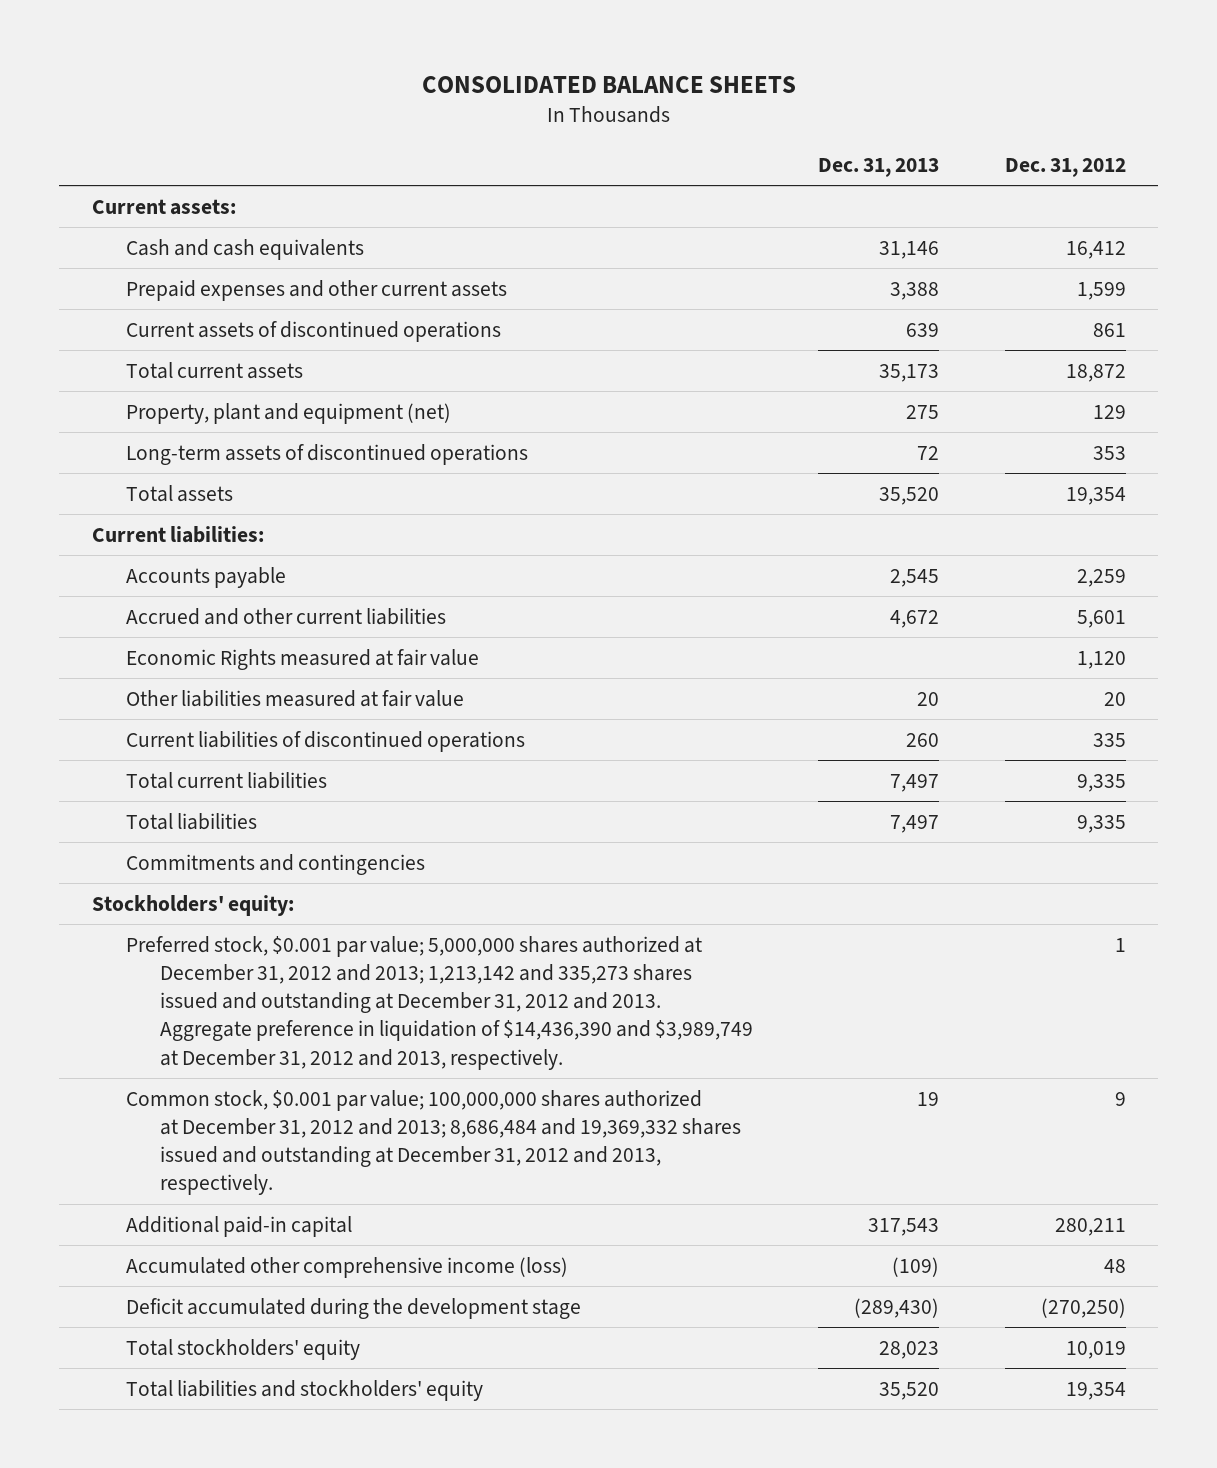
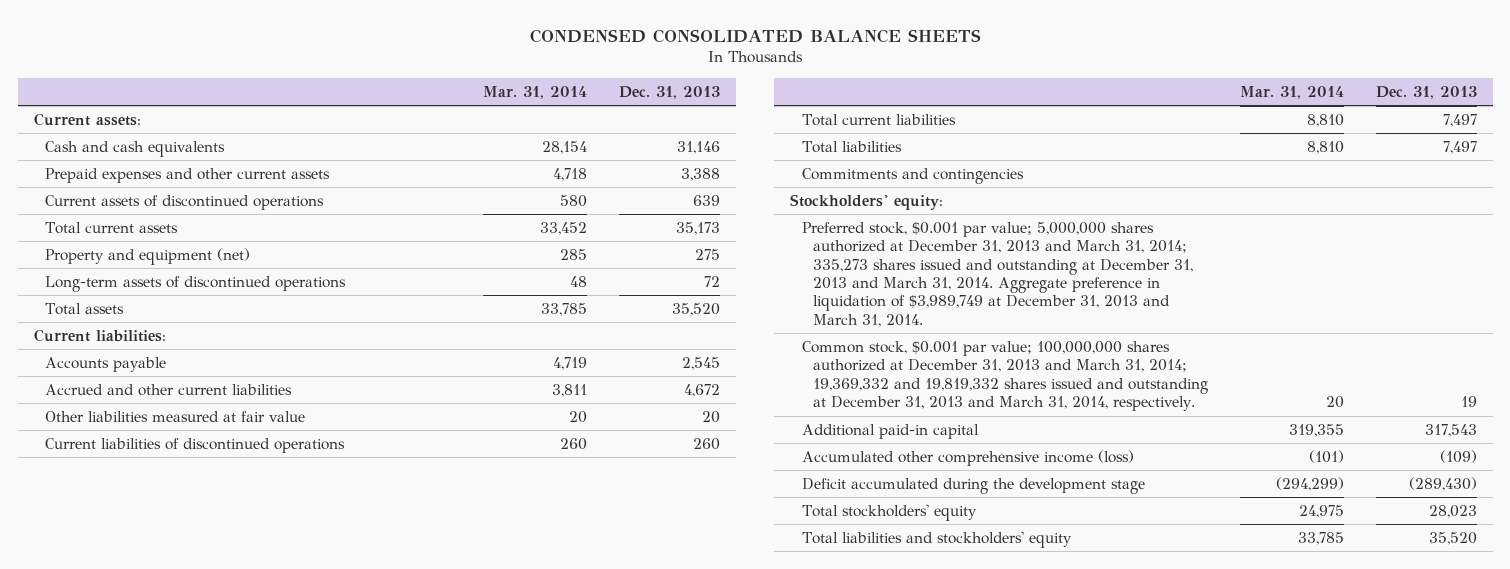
[421,75,796,93] CONSOLIDATED BALANCE SHEETS -> [530,28,982,43] CONDENSED CONSOLIDATED BALANCE SHEETS
[1004,157,1126,177] Dec. 31, 2012 -> none
none -> [483,85,588,99] Mar. 31, 2014
[125,402,451,424] Property, plant and equipment (net) -> [44,248,250,266] Property and equipment (net)
[125,648,479,670] Economic Rights measured at fair value -> none
[125,935,754,1070] Preferred stock, $0.001 par value; 5,000,000 shares authorized at December 31, 2012 and 2013; 1,213,142 and 335,273 shares issued and outstanding at December 31, 2012 and 2013. Aggregate preference in liquidation of $14,436,390 and $3,989,749 at December 31, 2012 and 2013, respectively. -> [801,222,1194,327] Preferred stock, $0.001 par value; 5,000,000 shares authorized at December 31, 2013 and March 31, 2014; 335,273 shares issued and outstanding at December 31, 2013 and March 31, 2014. Aggregate preference in liquidation of $3,989,749 at December 31, 2013 and March 31, 2014.
[125,1089,742,1196] Common stock, $0.001 par value; 100,000,000 shares authorized at December 31, 2012 and 2013; 8,686,484 and 19,369,332 shares issued and outstanding at December 31, 2012 and 2013, respectively. -> [801,341,1209,412] Common stock, $0.001 par value; 100,000,000 shares authorized at December 31, 2013 and March 31, 2014; 19,369,332 and 19,819,332 shares issued and outstanding at December 31, 2013 and March 31, 2014, respectively.

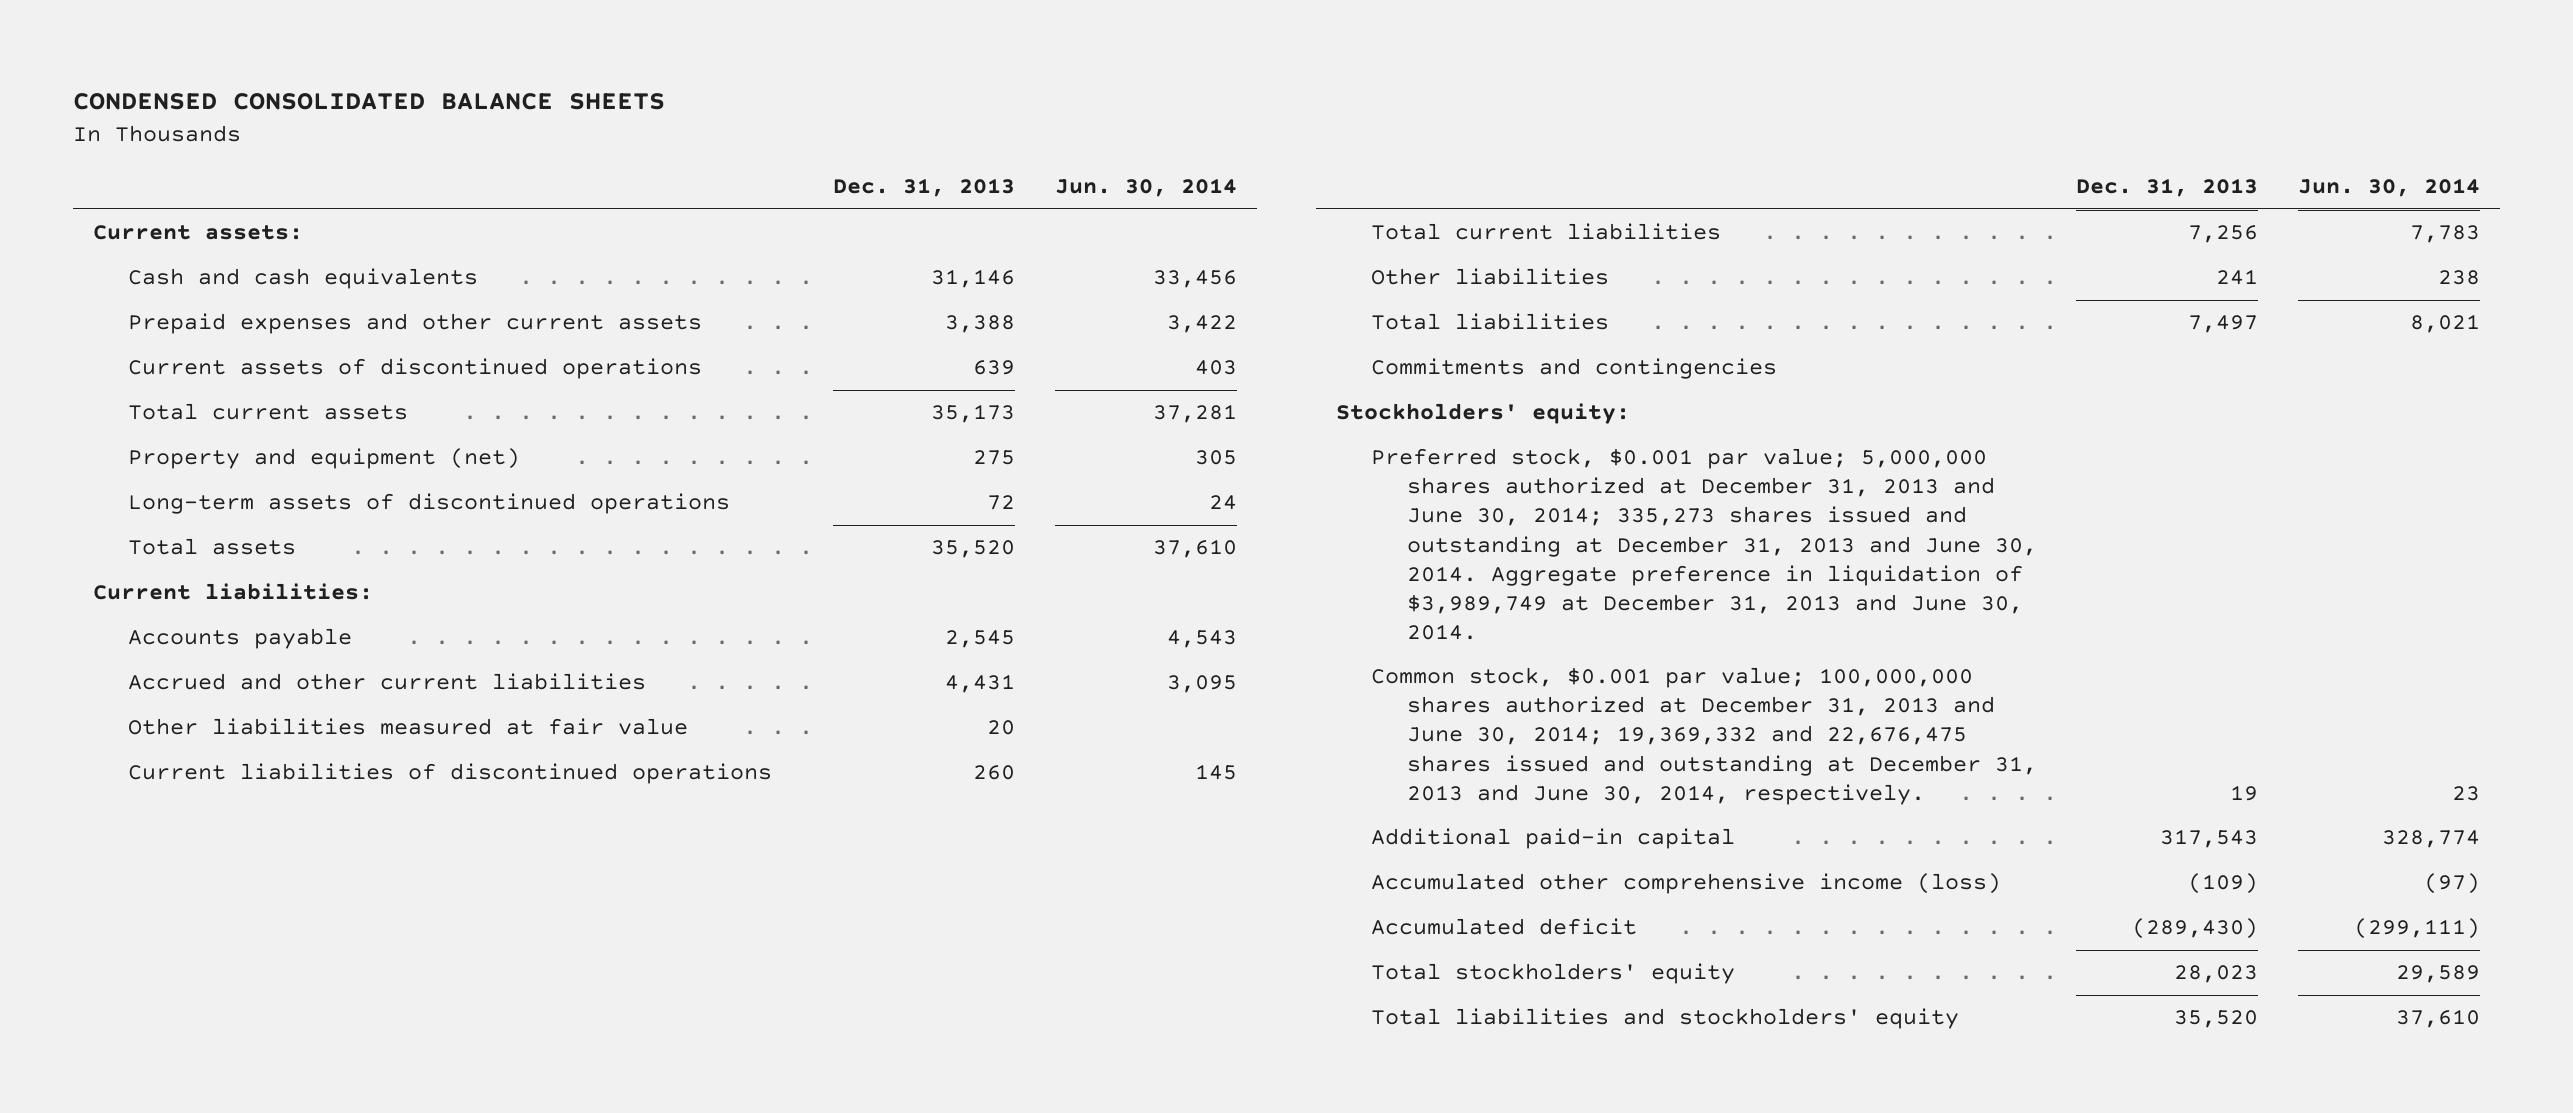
[483,85,588,99] Mar. 31, 2014 -> none
none -> [1055,178,1238,198] Jun. 30, 2014
[683,384,720,398] 4,672 -> [945,674,1016,694] 4,431
[1442,114,1477,128] 7,497 -> [2188,225,2259,244] 7,256
none -> [1371,268,1610,286] Other liabilities
[801,222,1194,327] Preferred stock, $0.001 par value; 5,000,000 shares authorized at December 31, 2013 and March 31, 2014; 335,273 shares issued and outstanding at December 31, 2013 and March 31, 2014. Aggregate preference in liquidation of $3,989,749 at December 31, 2013 and March 31, 2014. -> [1371,448,2037,640] Preferred stock, $0.001 par value; 5,000,000 shares authorized at December 31, 2013 and June 30, 2014; 335,273 shares issued and outstanding at December 31, 2013 and June 30, 2014. Aggregate preference in liquidation of $3,989,749 at December 31, 2013 and June 30, 2014.
[801,341,1209,412] Common stock, $0.001 par value; 100,000,000 shares authorized at December 31, 2013 and March 31, 2014; 19,369,332 and 19,819,332 shares issued and outstanding at December 31, 2013 and March 31, 2014, respectively. -> [1371,667,2037,805] Common stock, $0.001 par value; 100,000,000 shares authorized at December 31, 2013 and June 30, 2014; 19,369,332 and 22,676,475 shares issued and outstanding at December 31, 2013 and June 30, 2014, respectively.
[801,478,1145,495] Deficit accumulated during the development stage -> [1371,918,1638,936] Accumulated deficit

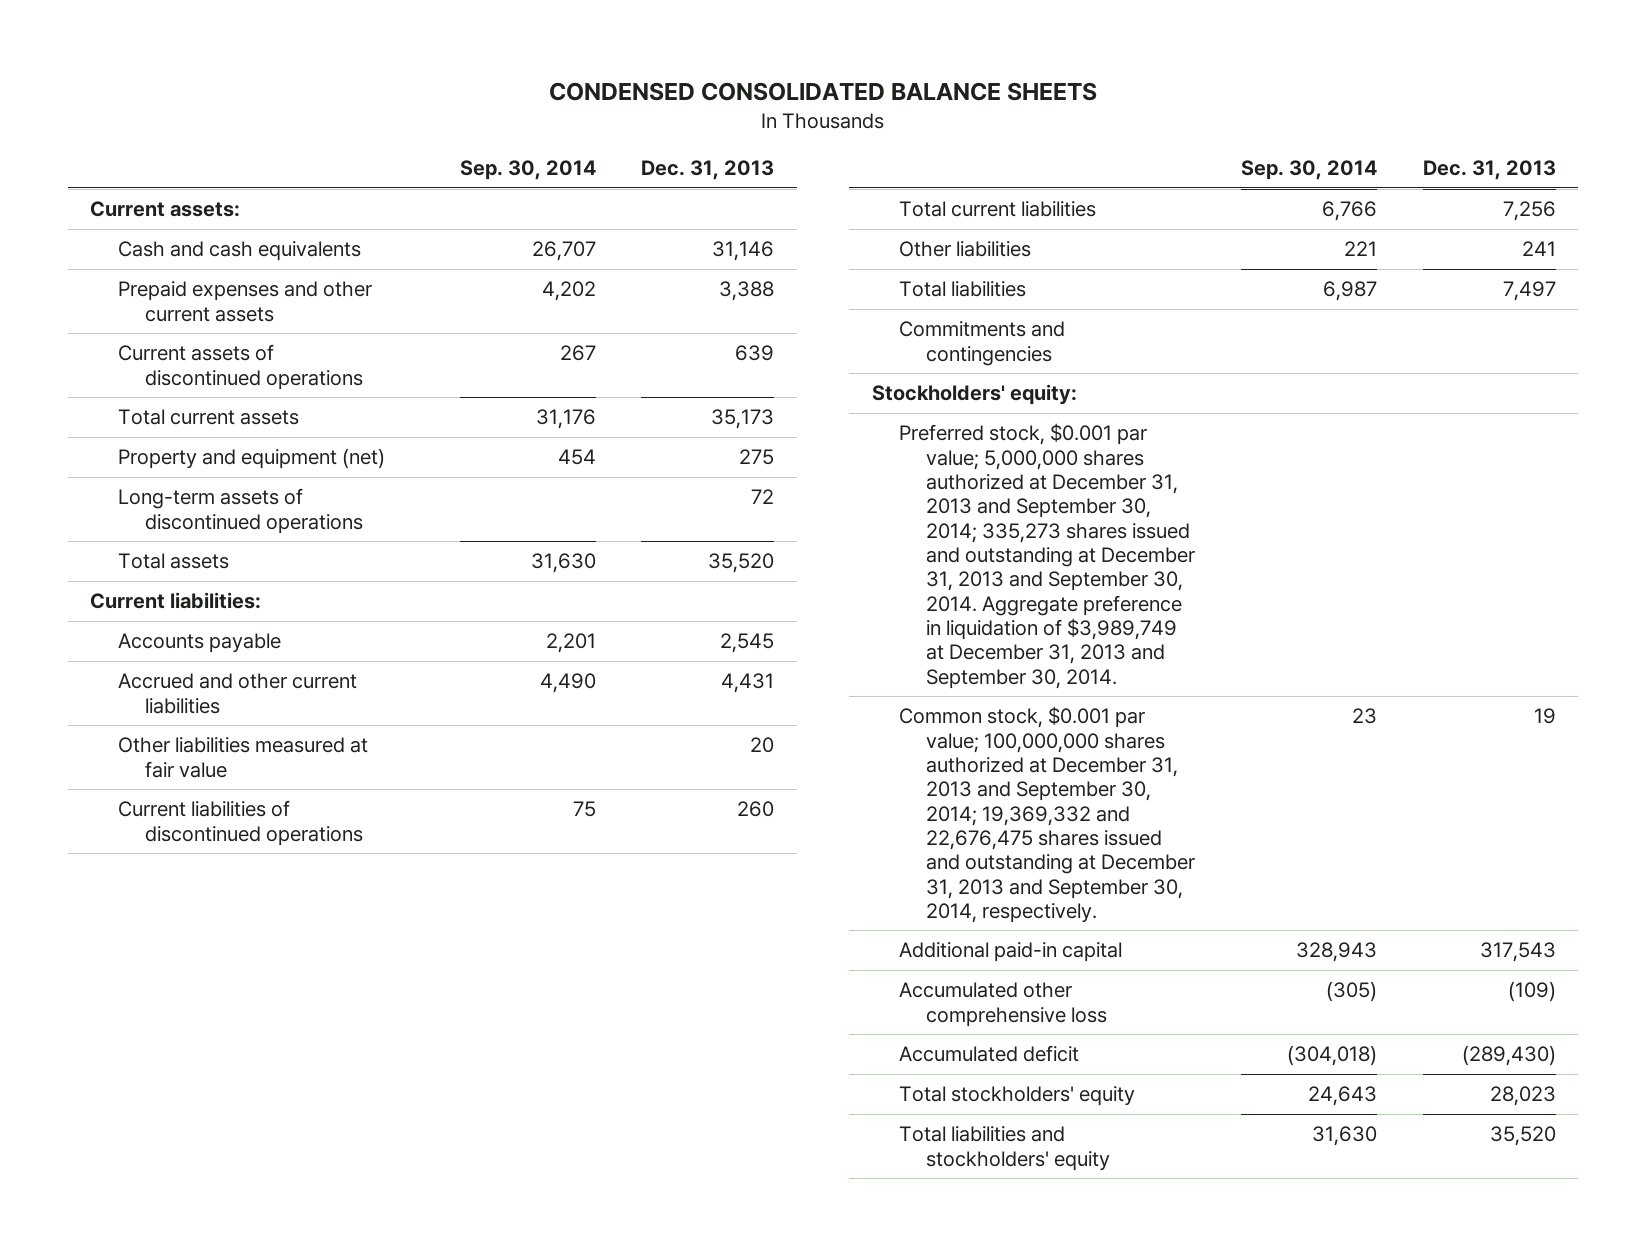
[1055,178,1238,198] Jun. 30, 2014 -> none
none -> [459,160,596,181] Sep. 30, 2014
[1371,448,2037,640] Preferred stock, $0.001 par value; 5,000,000 shares authorized at December 31, 2013 and June 30, 2014; 335,273 shares issued and outstanding at December 31, 2013 and June 30, 2014. Aggregate preference in liquidation of $3,989,749 at December 31, 2013 and June 30, 2014. -> [898,423,1196,689] Preferred stock, $0.001 par value; 5,000,000 shares authorized at December 31, 2013 and September 30, 2014; 335,273 shares issued and outstanding at December 31, 2013 and September 30, 2014. Aggregate preference in liquidation of $3,989,749 at December 31, 2013 and September 30, 2014.
[1371,667,2037,805] Common stock, $0.001 par value; 100,000,000 shares authorized at December 31, 2013 and June 30, 2014; 19,369,332 and 22,676,475 shares issued and outstanding at December 31, 2013 and June 30, 2014, respectively. -> [898,706,1196,923] Common stock, $0.001 par value; 100,000,000 shares authorized at December 31, 2013 and September 30, 2014; 19,369,332 and 22,676,475 shares issued and outstanding at December 31, 2013 and September 30, 2014, respectively.
[1371,873,2002,895] Accumulated other comprehensive income (loss) -> [898,982,1108,1027] Accumulated other comprehensive loss

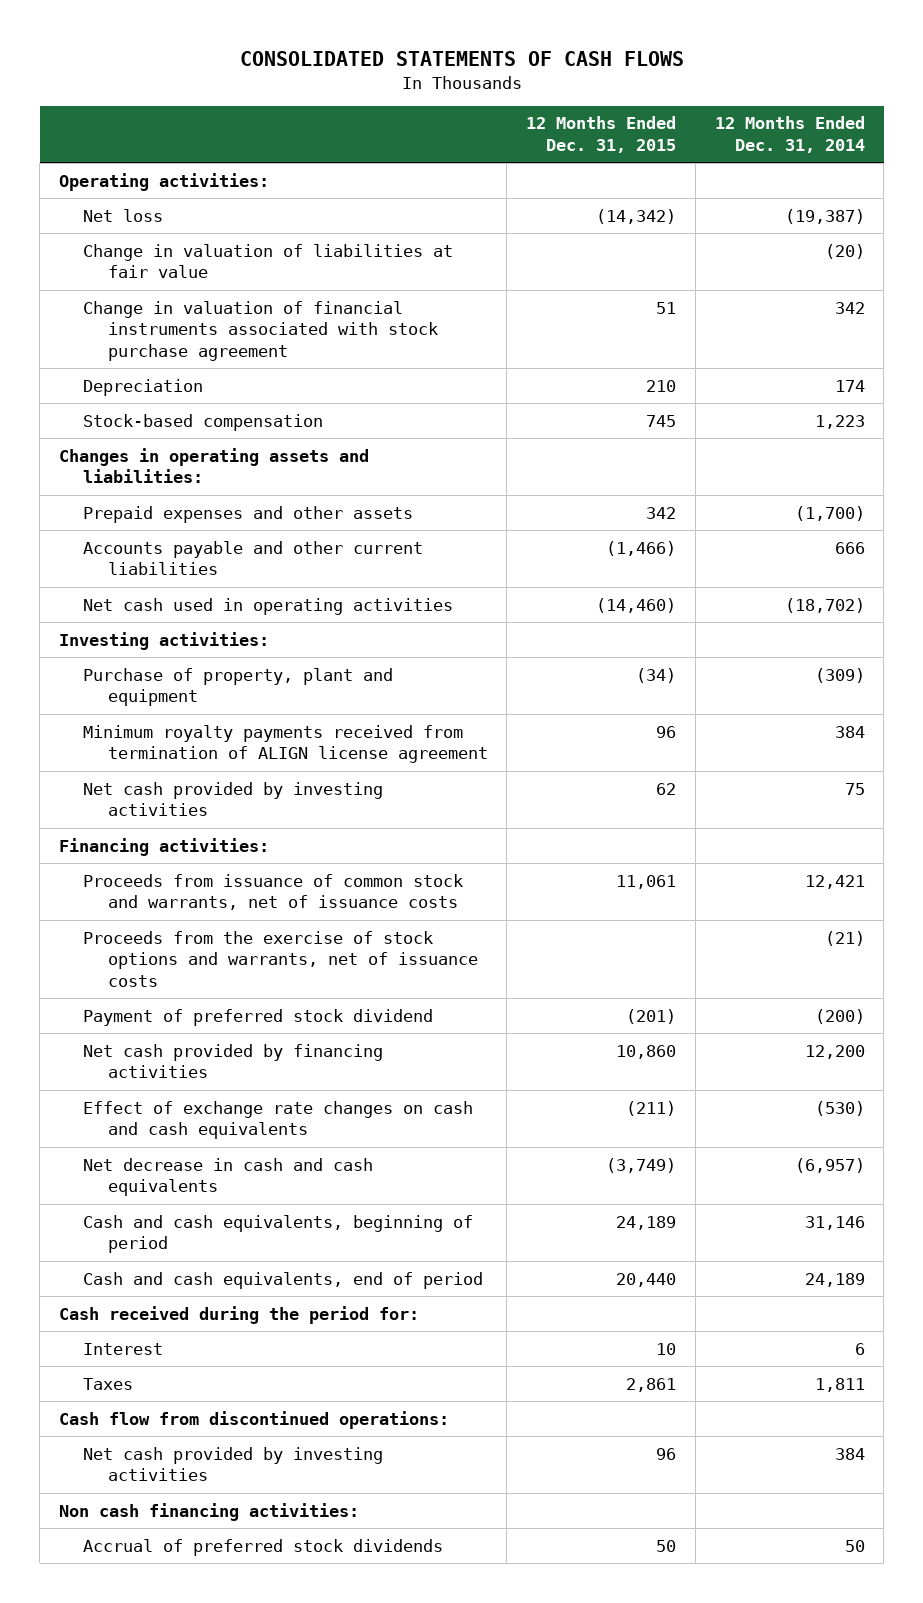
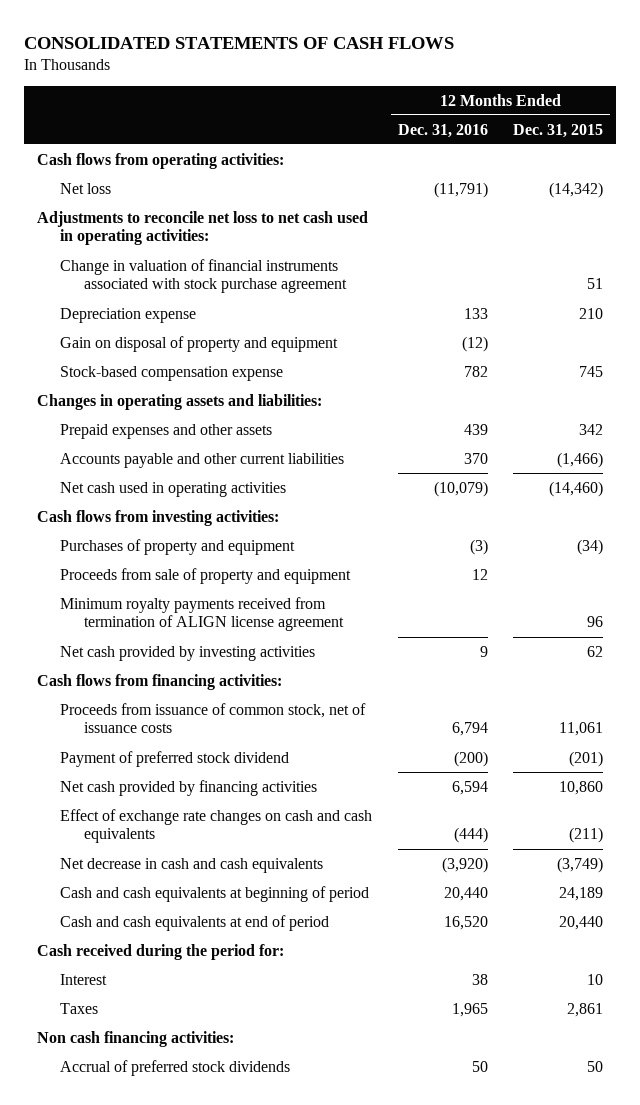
[714,116,865,154] 12 Months Ended Dec. 31, 2014 -> none
none -> [397,123,488,138] Dec. 31, 2016
[58,172,269,191] Operating activities: -> [36,152,284,169] Cash flows from operating activities:
[83,243,454,279] Change in valuation of liabilities at fair value -> none
none -> [36,210,368,246] Adjustments to reconcile net loss to net cash used in operating activities:
[83,378,204,396] Depreciation -> [60,307,197,323] Depreciation expense
none -> [60,335,339,352] Gain on disposal of property and equipment
[83,413,324,431] Stock-based compensation -> [60,365,284,381] Stock-based compensation expense
[58,631,269,650] Investing activities: -> [36,509,279,526] Cash flows from investing activities:
[83,667,394,707] Purchase of property, plant and equipment -> [60,538,296,555] Purchases of property and equipment
none -> [60,567,352,584] Proceeds from sale of property and equipment
[83,930,478,988] Proceeds from the exercise of stock options and warrants, net of issuance costs -> none
[58,837,269,856] Financing activities: -> [36,673,282,690] Cash flows from financing activities:
[83,873,464,911] Proceeds from issuance of common stock and warrants, net of issuance costs -> [60,702,367,734] Proceeds from issuance of common stock, net of issuance costs
[83,1214,474,1254] Cash and cash equivalents, beginning of period -> [60,885,370,902] Cash and cash equivalents at beginning of period
[83,1271,484,1289] Cash and cash equivalents, end of period -> [60,914,330,931] Cash and cash equivalents at end of period
[58,1410,449,1429] Cash flow from discontinued operations: -> none
[83,1446,384,1482] Net cash provided by investing activities -> none

